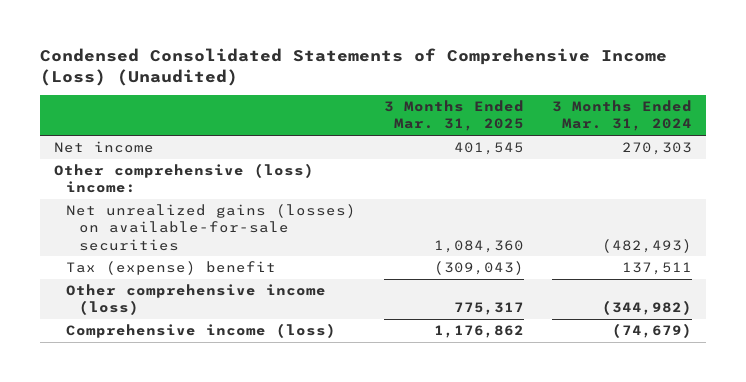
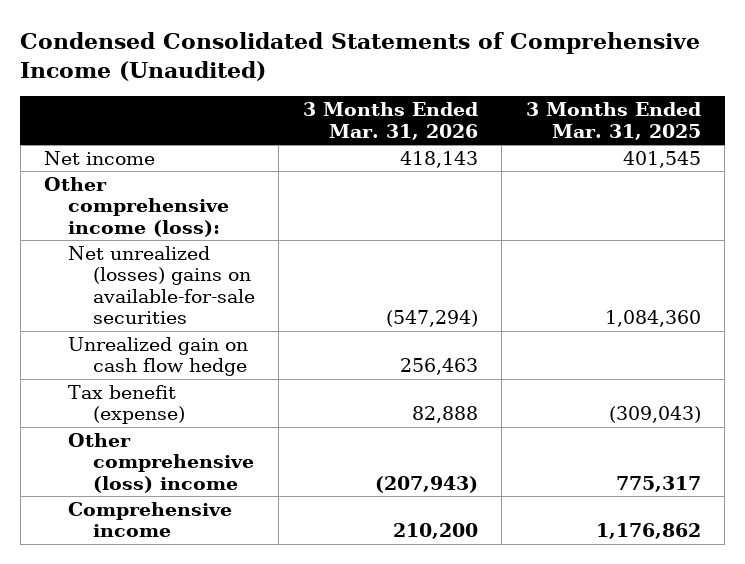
[40,48,668,86] Condensed Consolidated Statements of Comprehensive Income (Loss) (Unaudited) -> [20,32,701,81] Condensed Consolidated Statements of Comprehensive Income (Unaudited)
[551,100,692,132] 3 Months Ended Mar. 31, 2024 -> none
none -> [302,102,478,140] 3 Months Ended Mar. 31, 2026
[54,162,315,194] Other comprehensive (loss) income: -> [44,176,230,237] Other comprehensive income (loss):
[66,203,357,251] Net unrealized gains (losses) on available-for-sale securities -> [68,245,255,325] Net unrealized (losses) gains on available-for-sale securities
none -> [68,336,249,377] Unrealized gain on cash flow hedge
[66,260,277,275] Tax (expense) benefit -> [68,384,185,425] Tax benefit (expense)
[66,283,327,316] Other comprehensive income (loss) -> [68,432,254,493] Other comprehensive (loss) income
[66,322,337,338] Comprehensive income (loss) -> [68,501,233,538] Comprehensive income

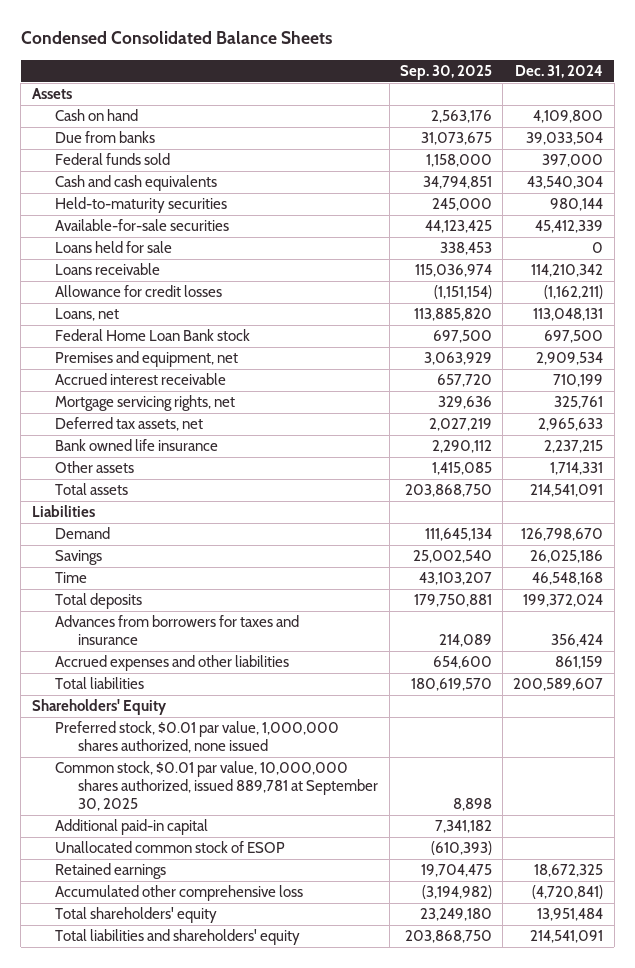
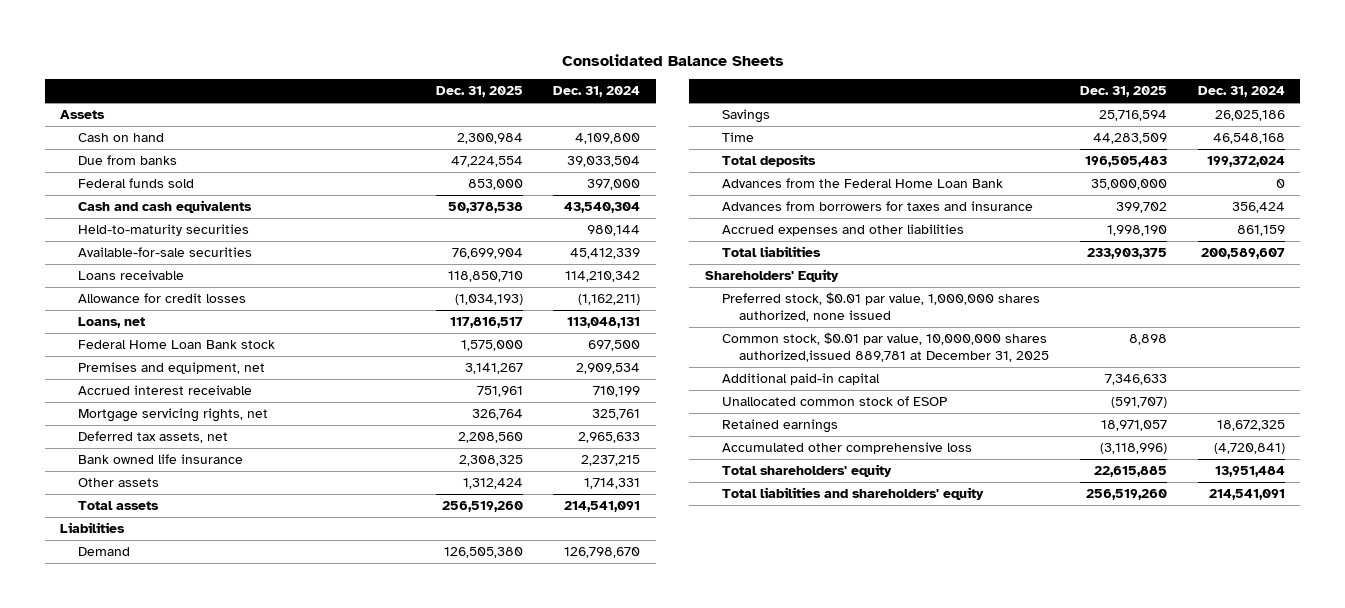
[20,31,332,45] Condensed Consolidated Balance Sheets -> [561,53,784,66] Consolidated Balance Sheets
[399,64,492,80] Sep. 30, 2025 -> none
none -> [435,86,523,98] Dec. 31, 2025
[55,241,173,254] Loans held for sale -> none
none -> [721,178,1003,189] Advances from the Federal Home Loan Bank
[55,761,379,812] Common stock, $0.01 par value, 10,000,000 shares authorized, issued 889,781 at September 30, 2025 -> [721,332,1049,363] Common stock, $0.01 par value, 10,000,000 shares authorized,issued 889,781 at December 31, 2025

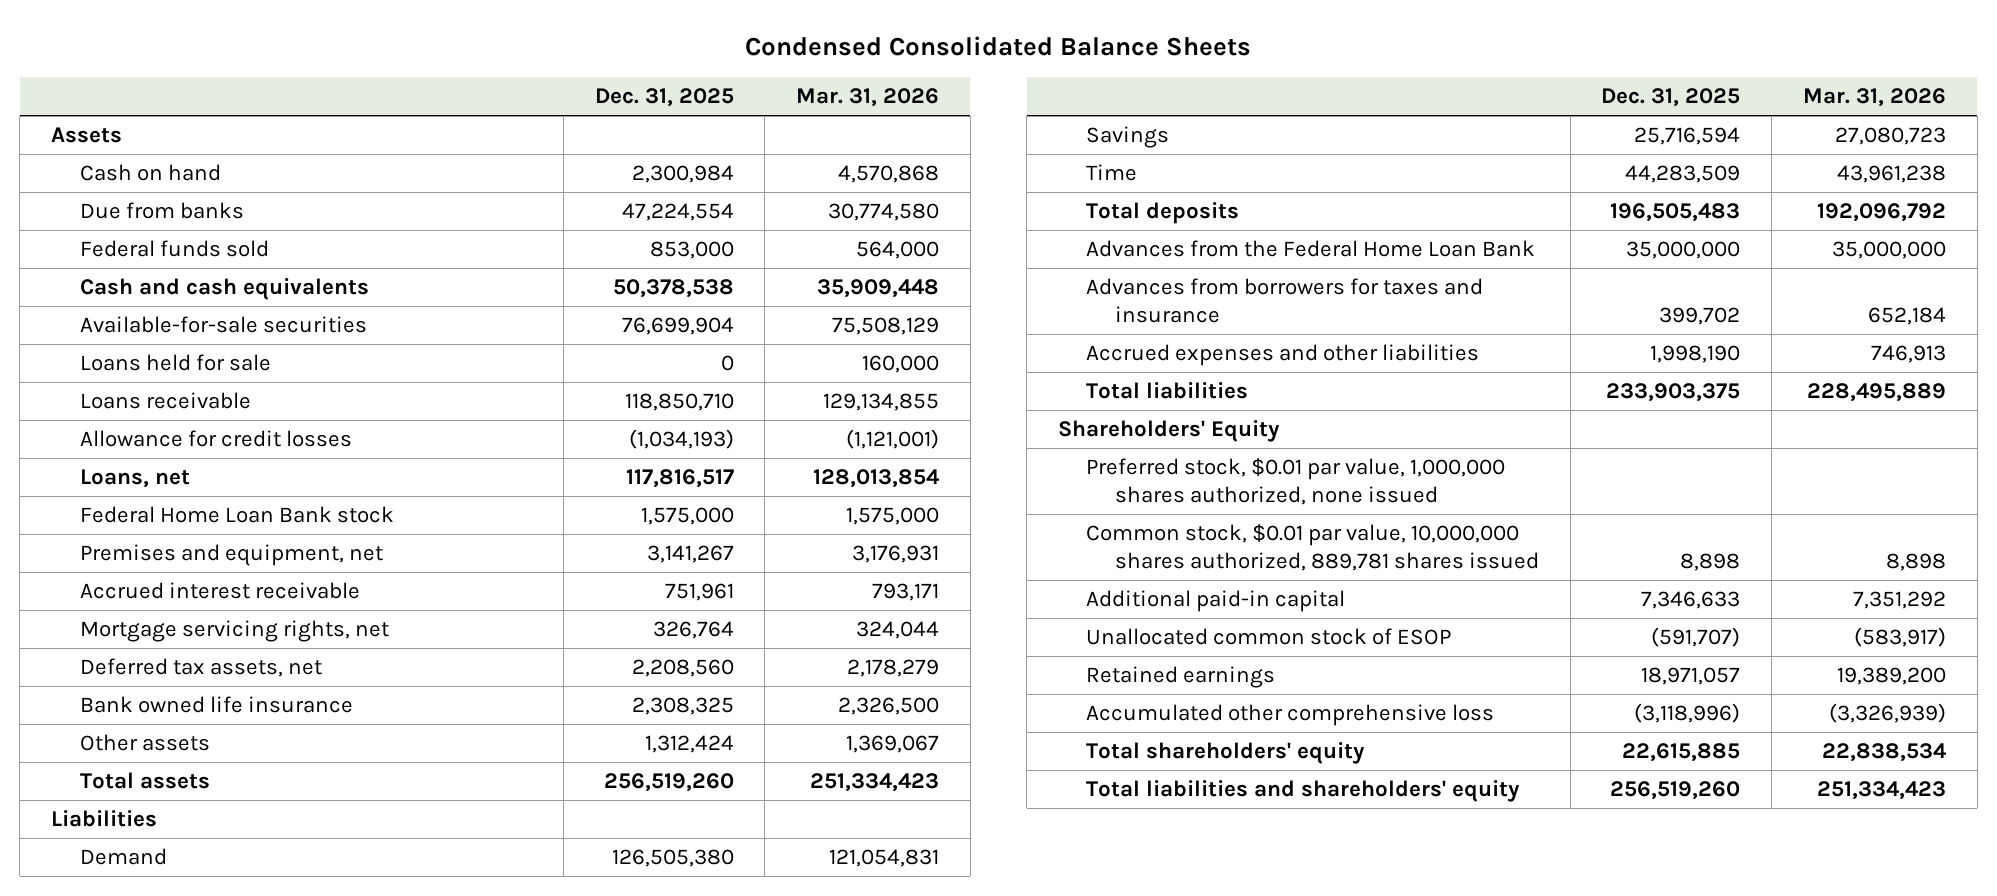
[561,53,784,66] Consolidated Balance Sheets -> [745,35,1252,56] Condensed Consolidated Balance Sheets
[553,86,641,98] Dec. 31, 2024 -> none
none -> [796,88,940,108] Mar. 31, 2026
[77,224,249,237] Held-to-maturity securities -> none
none -> [79,354,271,372] Loans held for sale
[721,332,1049,363] Common stock, $0.01 par value, 10,000,000 shares authorized,issued 889,781 at December 31, 2025 -> [1086,524,1539,572] Common stock, $0.01 par value, 10,000,000 shares authorized, 889,781 shares issued

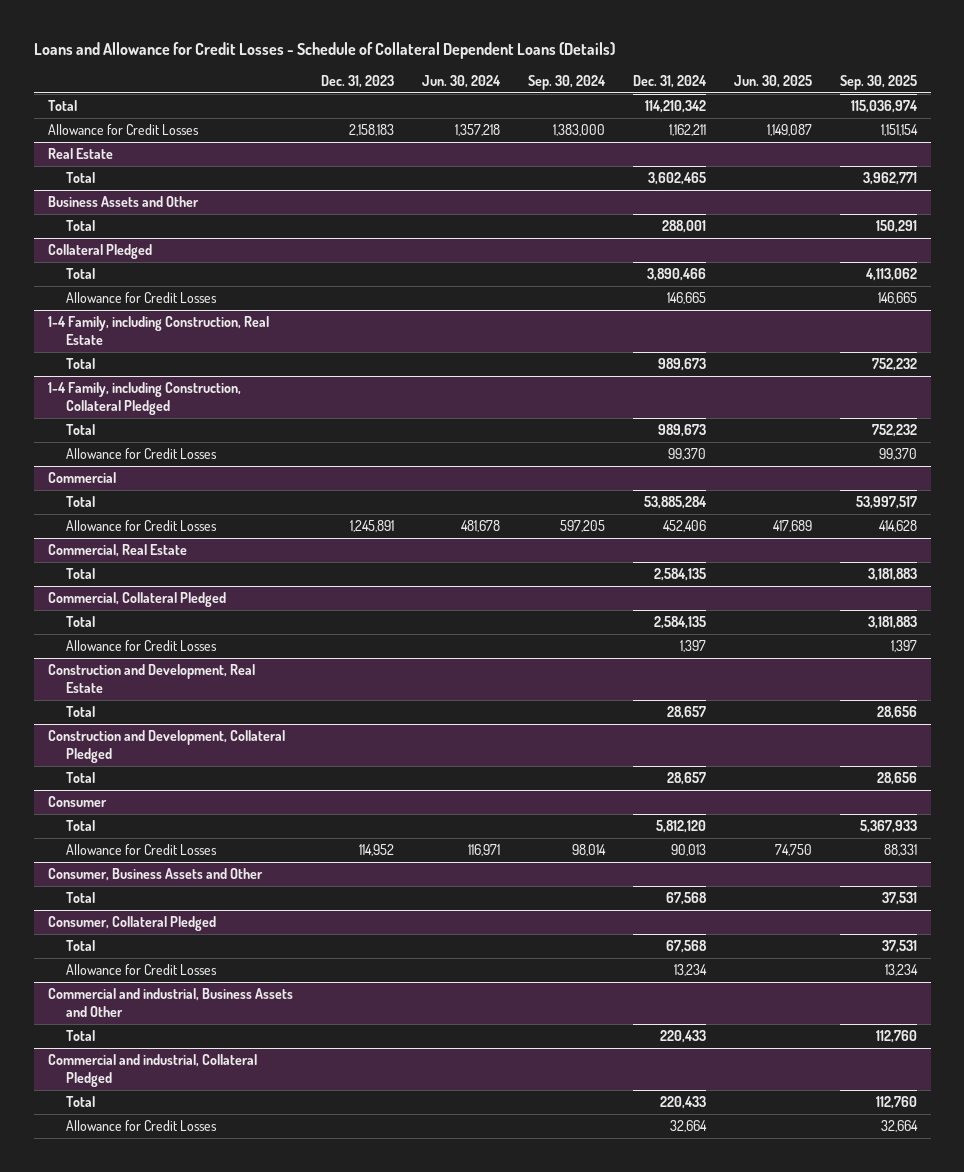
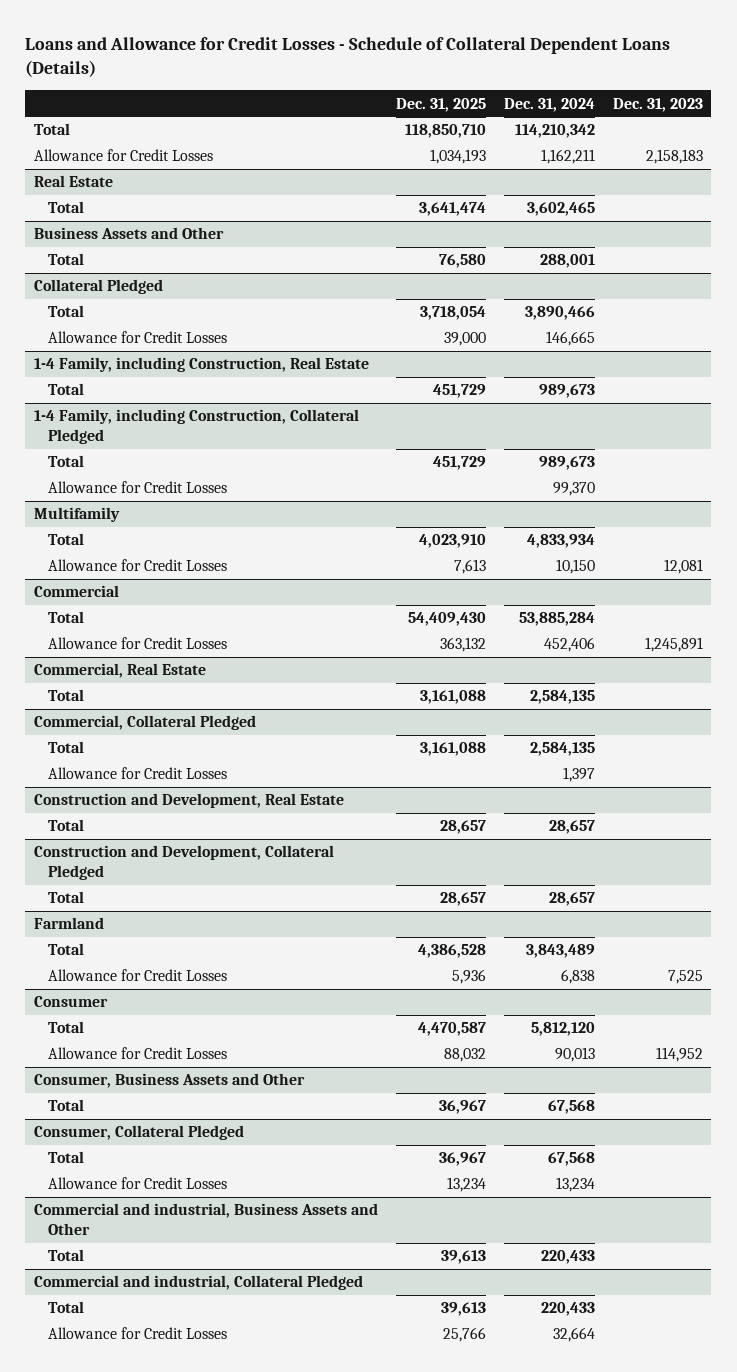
[421,75,501,89] Jun. 30, 2024 -> none
[527,75,606,91] Sep. 30, 2024 -> none
[733,75,812,89] Jun. 30, 2025 -> none
[839,75,917,91] Sep. 30, 2025 -> none
none -> [395,97,486,112] Dec. 31, 2025
none -> [33,507,120,523] Multifamily
none -> [48,533,85,546] Total
none -> [48,559,228,572] Allowance for Credit Losses
none -> [33,917,104,930] Farmland
none -> [48,943,85,956] Total
none -> [48,969,228,982] Allowance for Credit Losses

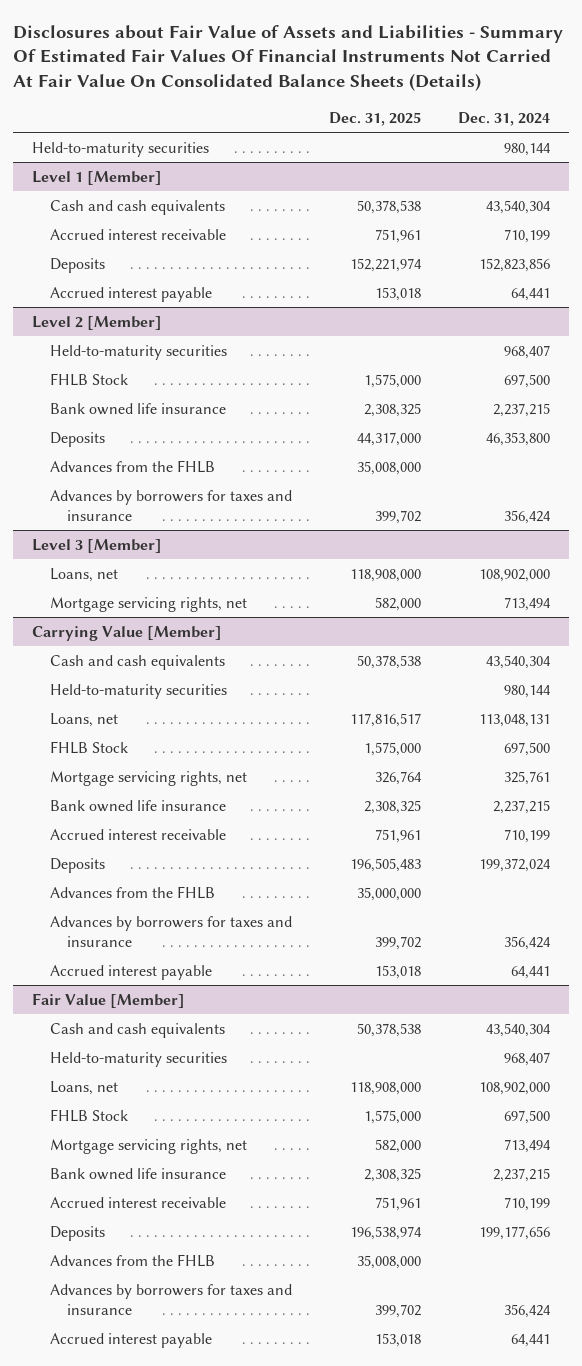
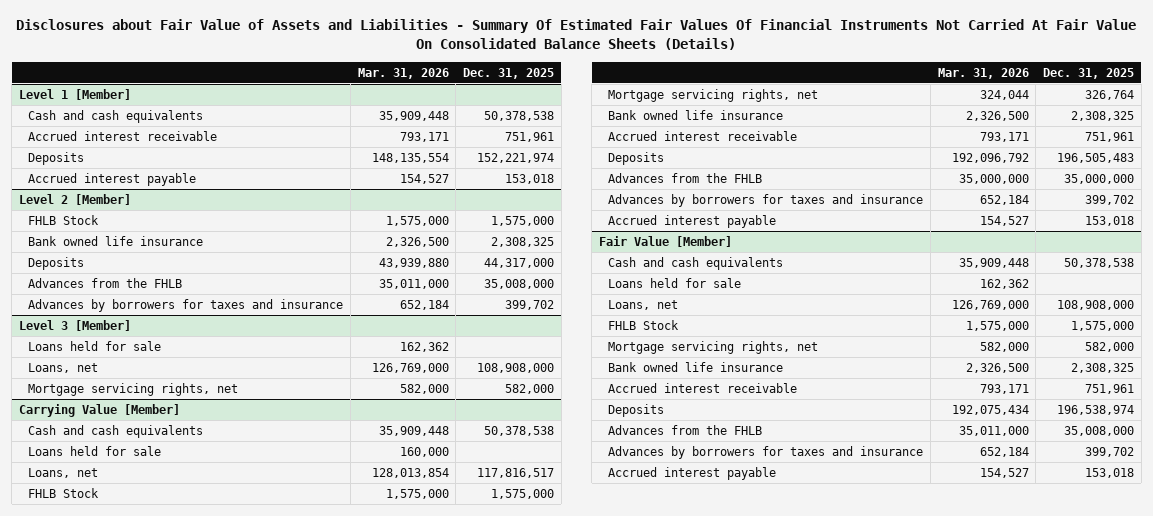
[457,111,550,126] Dec. 31, 2024 -> none
none -> [357,67,449,79] Mar. 31, 2026
[31,141,209,157] Held-to-maturity securities -> none
[49,344,227,360] Held-to-maturity securities -> none
none -> [28,340,162,351] Loans held for sale
[349,568,421,582] 118,908,000 -> [476,362,554,373] 108,908,000
[49,683,227,699] Held-to-maturity securities -> none
none -> [28,445,162,456] Loans held for sale
[49,1051,227,1067] Held-to-maturity securities -> none
none -> [608,277,742,288] Loans held for sale
[349,1081,421,1095] 118,908,000 -> [1056,299,1134,310] 108,908,000

